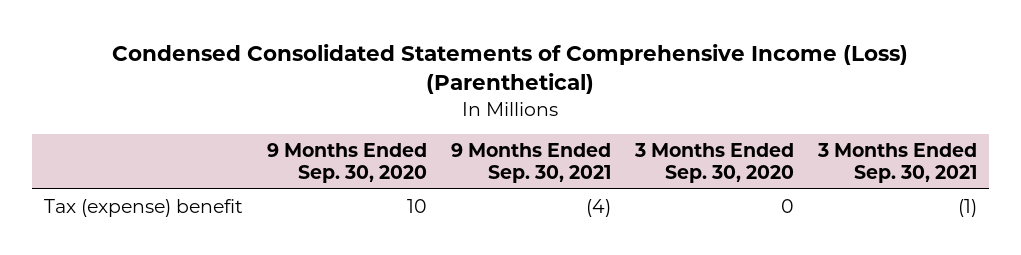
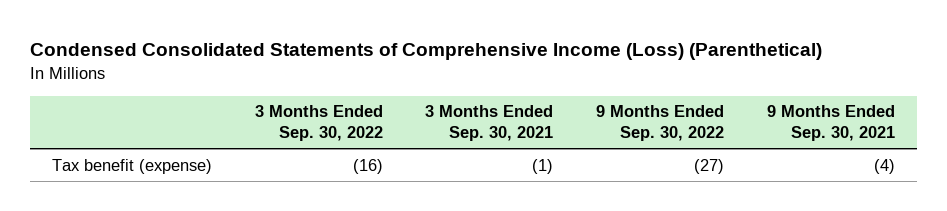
[266,143,427,184] 9 Months Ended Sep. 30, 2020 -> none
[633,143,794,184] 3 Months Ended Sep. 30, 2020 -> none
none -> [254,105,383,141] 3 Months Ended Sep. 30, 2022
none -> [596,105,725,141] 9 Months Ended Sep. 30, 2022
[43,199,243,218] Tax (expense) benefit -> [51,158,212,174] Tax benefit (expense)

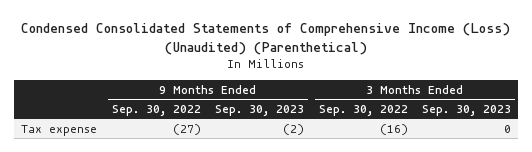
[30,43,823,61] Condensed Consolidated Statements of Comprehensive Income (Loss) (Parenthetical) -> [21,22,511,55] Condensed Consolidated Statements of Comprehensive Income (Loss) (Unaudited) (Parenthetical)
[425,105,554,141] 3 Months Ended Sep. 30, 2021 -> none
[767,105,896,141] 9 Months Ended Sep. 30, 2021 -> none
none -> [215,104,305,116] Sep. 30, 2023
none -> [422,104,512,116] Sep. 30, 2023
[51,158,212,174] Tax benefit (expense) -> [21,124,98,136] Tax expense

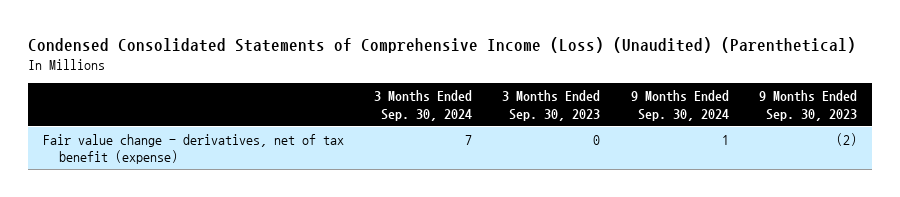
[111,104,201,116] Sep. 30, 2022 -> none
[318,104,408,116] Sep. 30, 2022 -> none
none -> [374,90,473,121] 3 Months Ended Sep. 30, 2024
none -> [630,90,729,121] 9 Months Ended Sep. 30, 2024
[21,124,98,136] Tax expense -> [42,134,344,165] Fair value change - derivatives, net of tax benefit (expense)

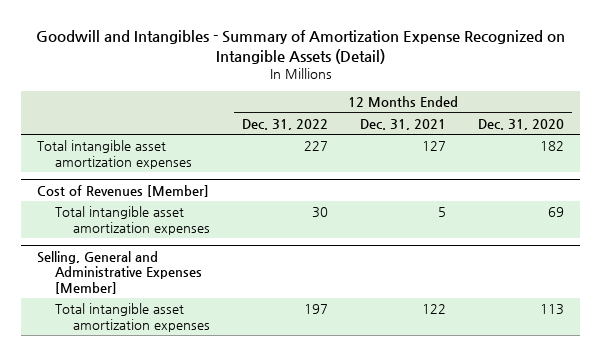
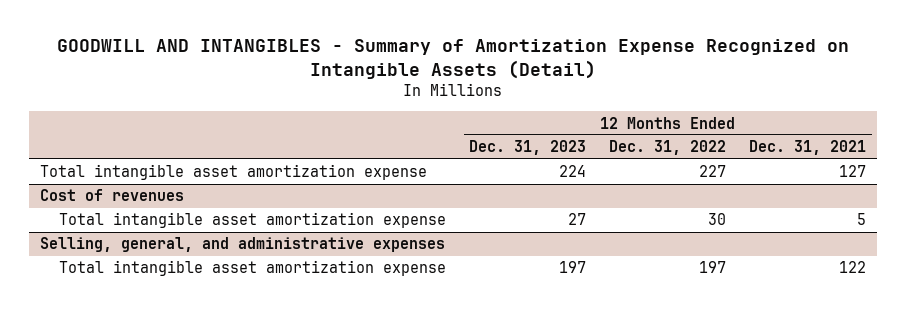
[35,29,565,64] Goodwill and Intangibles - Summary of Amortization Expense Recognized on Intangible Assets (Detail) -> [56,39,849,79] GOODWILL AND INTANGIBLES - Summary of Amortization Expense Recognized on Intangible Assets (Detail)
[478,119,565,131] Dec. 31, 2020 -> none
none -> [469,140,587,156] Dec. 31, 2023
[36,140,192,169] Total intangible asset amortization expenses -> [39,164,427,181] Total intangible asset amortization expense
[36,185,209,198] Cost of Revenues [Member] -> [39,189,184,202] Cost of revenues
[54,206,211,235] Total intangible asset amortization expenses -> [59,212,447,229] Total intangible asset amortization expense
[36,251,202,294] Selling, General and Administrative Expenses [Member] -> [39,237,445,253] Selling, general, and administrative expenses
[54,303,211,332] Total intangible asset amortization expenses -> [59,260,447,277] Total intangible asset amortization expense

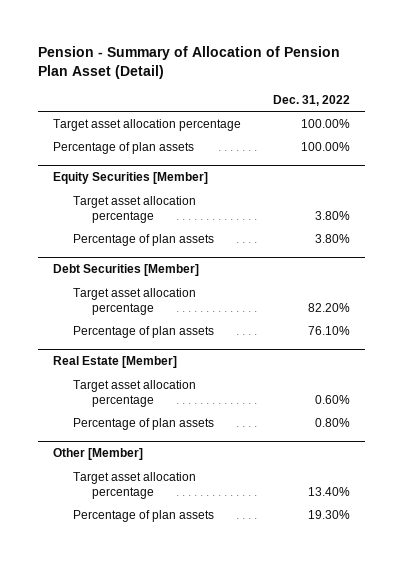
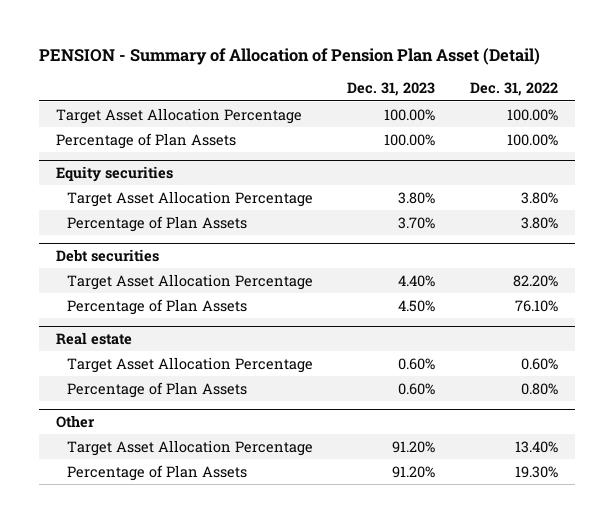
[37,45,340,79] Pension - Summary of Allocation of Pension Plan Asset (Detail) -> [38,48,540,66] PENSION - Summary of Allocation of Pension Plan Asset (Detail)
none -> [347,82,436,97] Dec. 31, 2023
[53,118,242,131] Target asset allocation percentage -> [55,107,302,124] Target Asset Allocation Percentage
[53,141,195,154] Percentage of plan assets -> [55,132,236,149] Percentage of Plan Assets
[53,172,209,185] Equity Securities [Member] -> [55,166,173,183] Equity securities
[72,195,196,224] Target asset allocation percentage -> [66,190,313,207] Target Asset Allocation Percentage
[72,233,214,246] Percentage of plan assets -> [66,215,247,232] Percentage of Plan Assets
[53,264,200,277] Debt Securities [Member] -> [55,249,159,263] Debt securities
[72,287,196,316] Target asset allocation percentage -> [66,273,313,290] Target Asset Allocation Percentage
[72,325,214,338] Percentage of plan assets -> [66,298,247,315] Percentage of Plan Assets
[53,356,178,369] Real Estate [Member] -> [55,332,132,346] Real estate
[72,379,196,408] Target asset allocation percentage -> [66,356,313,373] Target Asset Allocation Percentage
[72,417,214,430] Percentage of plan assets -> [66,381,247,398] Percentage of Plan Assets
[53,448,144,461] Other [Member] -> [55,415,95,429] Other
[72,471,196,500] Target asset allocation percentage -> [66,439,313,456] Target Asset Allocation Percentage
[72,509,214,522] Percentage of plan assets -> [66,464,247,481] Percentage of Plan Assets

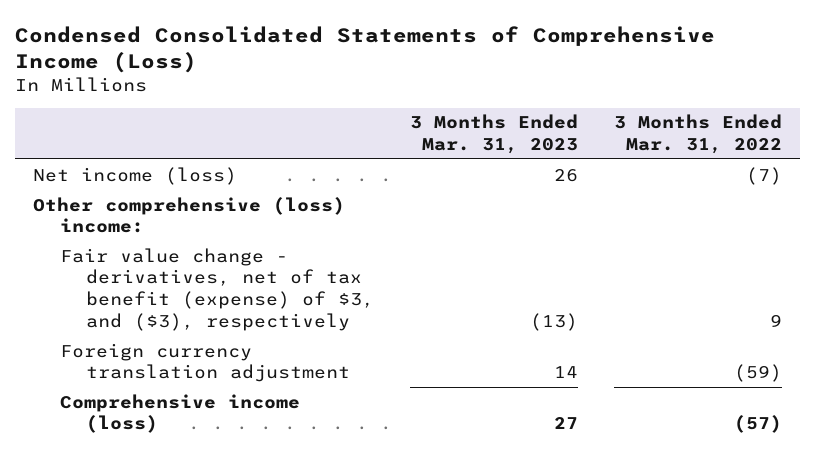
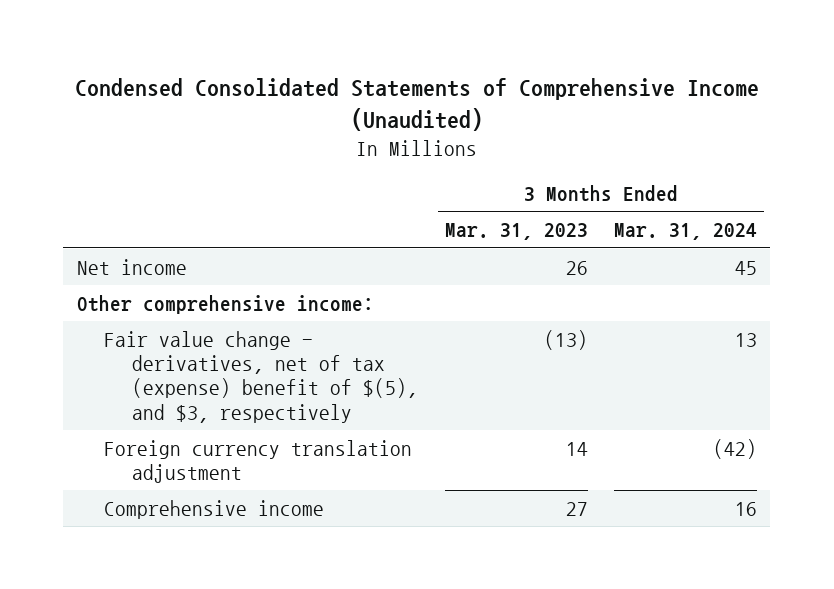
[15,25,716,73] Condensed Consolidated Statements of Comprehensive Income (Loss) -> [74,78,759,132] Condensed Consolidated Statements of Comprehensive Income (Unaudited)
[613,114,782,154] 3 Months Ended Mar. 31, 2022 -> none
none -> [613,223,757,241] Mar. 31, 2024
[33,166,238,185] Net income (loss) -> [76,258,187,275] Net income
[33,196,346,234] Other comprehensive (loss) income: -> [76,294,374,314] Other comprehensive income:
[59,247,375,331] Fair value change - derivatives, net of tax benefit (expense) of $3, and ($3), respectively -> [104,330,419,423] Fair value change - derivatives, net of tax (expense) benefit of $(5), and $3, respectively
[59,393,300,434] Comprehensive income (loss) -> [104,499,325,519] Comprehensive income

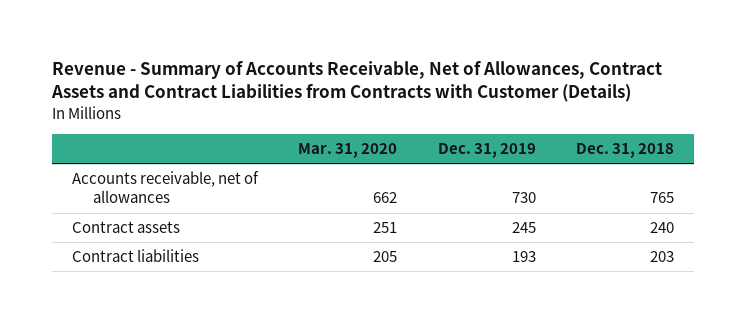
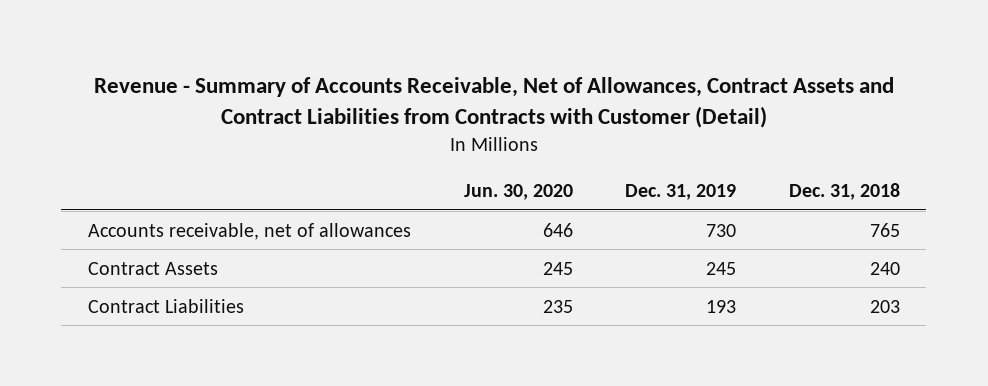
[51,61,663,103] Revenue - Summary of Accounts Receivable, Net of Allowances, Contract Assets and Contract Liabilities from Contracts with Customer (Details) -> [93,76,894,129] Revenue - Summary of Accounts Receivable, Net of Allowances, Contract Assets and Contract Liabilities from Contracts with Customer (Detail)
[298,142,398,158] Mar. 31, 2020 -> none
none -> [463,184,573,201] Jun. 30, 2020
[72,221,181,234] Contract assets -> [87,261,218,275] Contract Assets
[72,249,200,263] Contract liabilities -> [87,298,244,313] Contract Liabilities

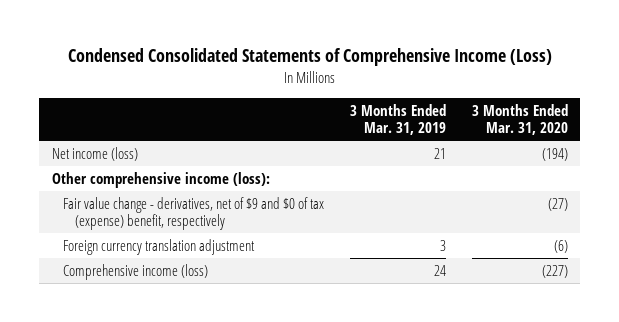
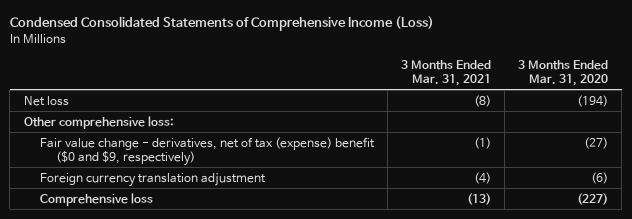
[349,103,446,136] 3 Months Ended Mar. 31, 2019 -> none
none -> [400,59,491,86] 3 Months Ended Mar. 31, 2021
[51,146,138,161] Net income (loss) -> [23,95,69,106] Net loss
[51,171,270,188] Other comprehensive income (loss): -> [23,115,174,129] Other comprehensive loss:
[63,196,325,231] Fair value change - derivatives, net of $9 and $0 of tax (expense) benefit, respectively -> [39,136,375,166] Fair value change - derivatives, net of tax (expense) benefit ($0 and $9, respectively)
[63,263,209,280] Comprehensive income (loss) -> [39,192,153,206] Comprehensive loss

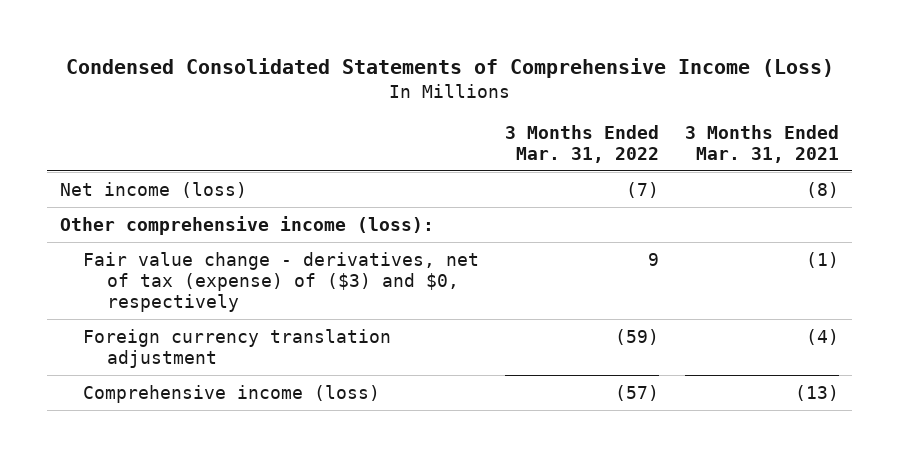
[518,59,609,86] 3 Months Ended Mar. 31, 2020 -> none
none -> [505,124,660,163] 3 Months Ended Mar. 31, 2022
[23,95,69,106] Net loss -> [60,181,248,198] Net income (loss)
[23,115,174,129] Other comprehensive loss: -> [60,215,435,235] Other comprehensive income (loss):
[39,136,375,166] Fair value change - derivatives, net of tax (expense) benefit ($0 and $9, respectively) -> [83,251,480,313] Fair value change - derivatives, net of tax (expense) of ($3) and $0, respectively
[39,192,153,206] Comprehensive loss -> [83,384,381,403] Comprehensive income (loss)

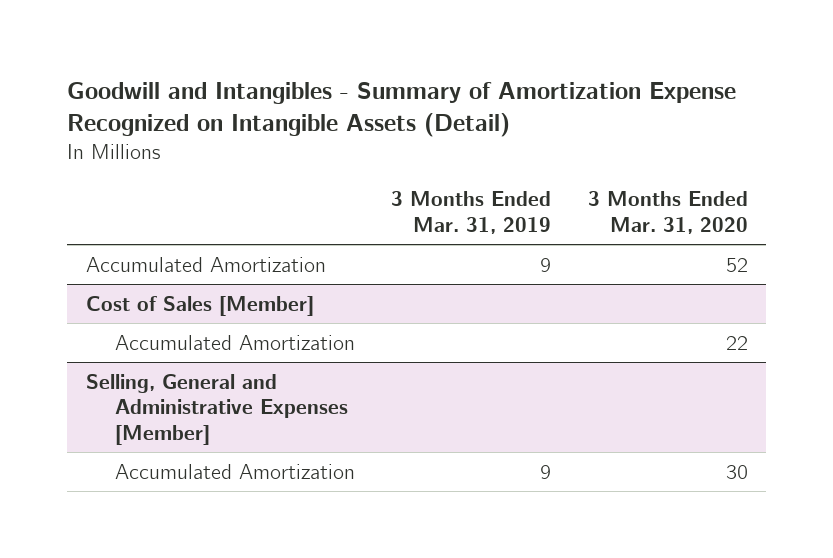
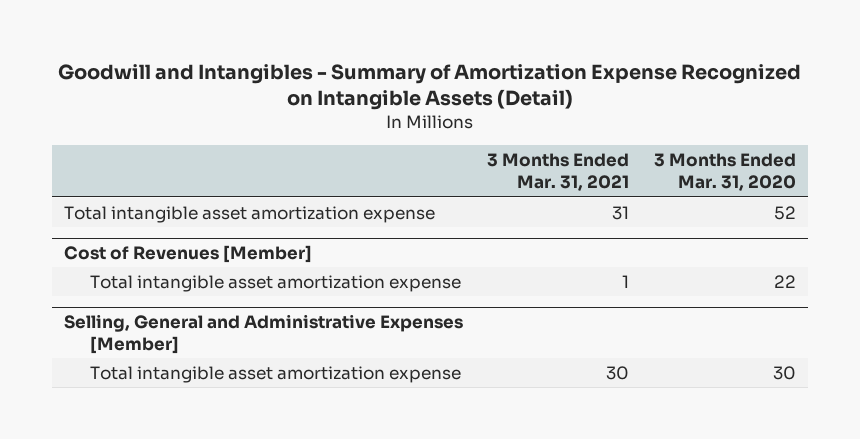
[391,190,552,234] 3 Months Ended Mar. 31, 2019 -> none
none -> [487,153,630,192] 3 Months Ended Mar. 31, 2021
[85,256,326,272] Accumulated Amortization -> [64,205,436,223] Total intangible asset amortization expense
[85,295,314,316] Cost of Sales [Member] -> [64,244,313,263] Cost of Revenues [Member]
[114,334,355,350] Accumulated Amortization -> [89,274,461,292] Total intangible asset amortization expense
[114,463,355,479] Accumulated Amortization -> [89,365,461,383] Total intangible asset amortization expense

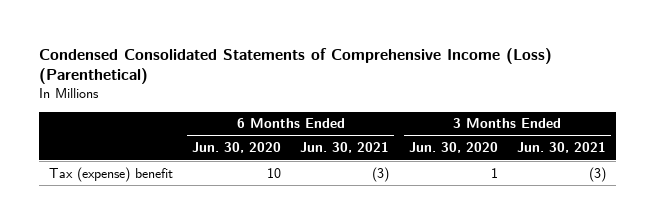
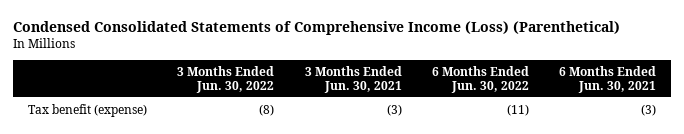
[192,142,282,154] Jun. 30, 2020 -> none
[408,142,498,154] Jun. 30, 2020 -> none
none -> [177,65,275,94] 3 Months Ended Jun. 30, 2022
none -> [431,65,529,94] 6 Months Ended Jun. 30, 2022
[48,166,173,182] Tax (expense) benefit -> [28,103,148,117] Tax benefit (expense)

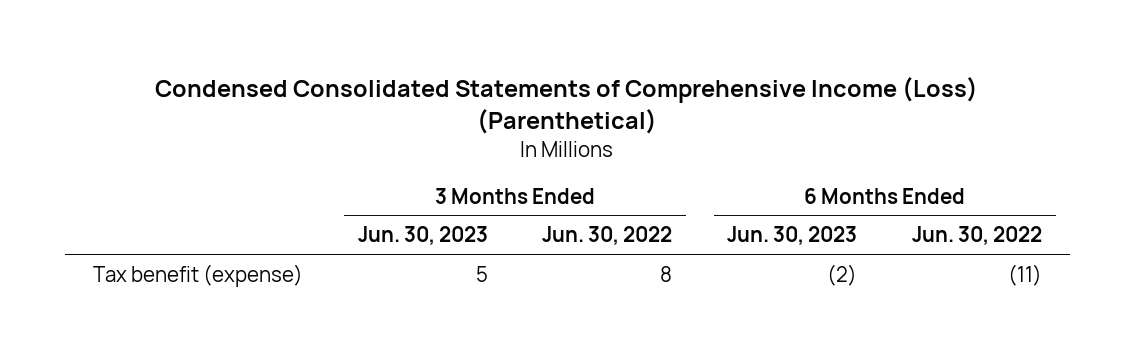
[304,65,402,94] 3 Months Ended Jun. 30, 2021 -> none
[559,65,657,94] 6 Months Ended Jun. 30, 2021 -> none
none -> [357,226,488,246] Jun. 30, 2023
none -> [727,226,858,246] Jun. 30, 2023
[259,103,275,116] (8) -> [660,265,673,282] 8

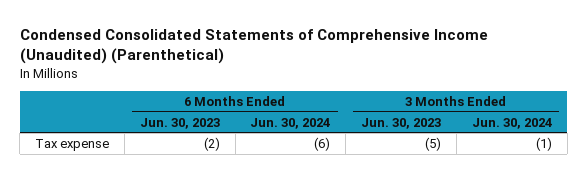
[155,77,979,135] Condensed Consolidated Statements of Comprehensive Income (Loss) (Parenthetical) -> [19,28,488,65] Condensed Consolidated Statements of Comprehensive Income (Unaudited) (Parenthetical)
[542,226,673,246] Jun. 30, 2022 -> none
[912,226,1043,246] Jun. 30, 2022 -> none
none -> [250,117,331,129] Jun. 30, 2024
none -> [471,117,552,129] Jun. 30, 2024
[92,263,303,287] Tax benefit (expense) -> [35,139,110,152] Tax expense
[475,265,488,282] 5 -> [425,137,442,152] (5)

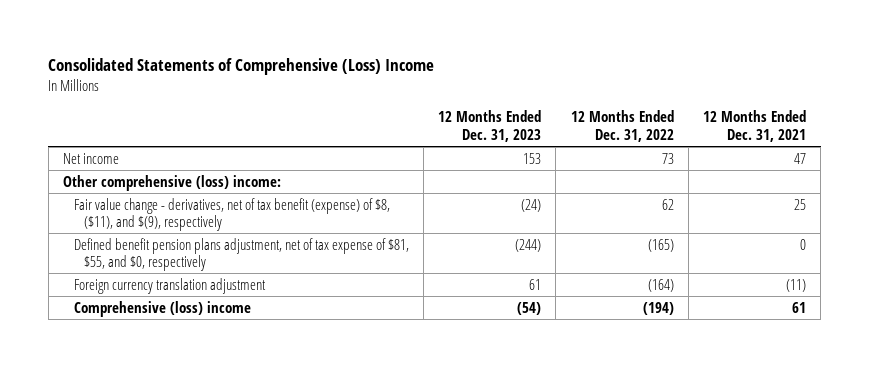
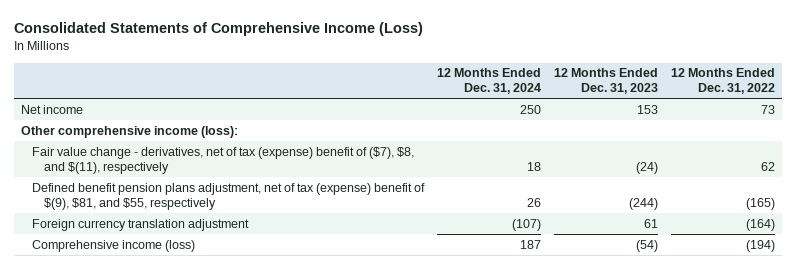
[48,58,435,76] Consolidated Statements of Comprehensive (Loss) Income -> [13,22,423,37] Consolidated Statements of Comprehensive Income (Loss)
[703,110,807,143] 12 Months Ended Dec. 31, 2021 -> none
none -> [437,68,542,95] 12 Months Ended Dec. 31, 2024
[63,174,282,191] Other comprehensive (loss) income: -> [20,125,238,138] Other comprehensive income (loss):
[73,197,390,232] Fair value change - derivatives, net of tax benefit (expense) of $8, ($11), and $(9), respectively -> [32,146,415,174] Fair value change - derivatives, net of tax (expense) benefit of ($7), $8, and $(11), respectively
[73,237,409,272] Defined benefit pension plans adjustment, net of tax expense of $81, $55, and $0, respectively -> [32,182,426,210] Defined benefit pension plans adjustment, net of tax (expense) benefit of $(9), $81, and $55, respectively
[73,300,251,317] Comprehensive (loss) income -> [32,239,196,252] Comprehensive income (loss)

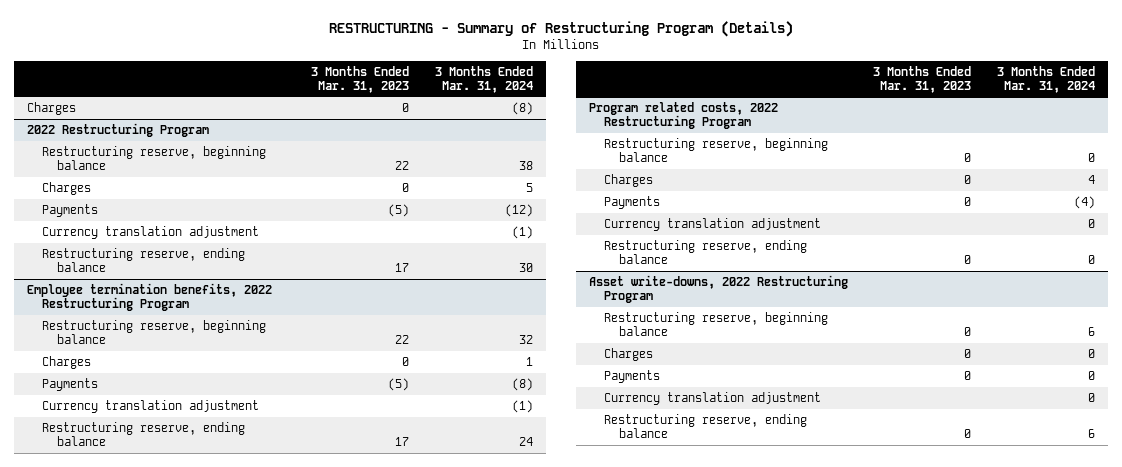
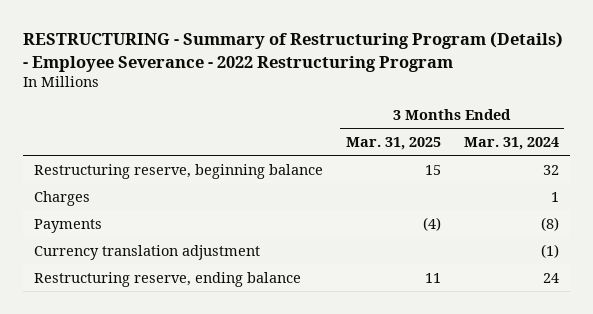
[328,20,793,37] RESTRUCTURING - Summary of Restructuring Program (Details) -> [22,32,563,72] RESTRUCTURING - Summary of Restructuring Program (Details) - Employee Severance - 2022 Restructuring Program
[311,65,410,93] 3 Months Ended Mar. 31, 2023 -> none
none -> [345,137,441,151] Mar. 31, 2025
[26,102,76,116] Charges -> none
[26,123,209,138] 2022 Restructuring Program -> none
[42,146,267,171] Restructuring reserve, beginning balance -> none
[42,182,92,196] Charges -> none
[42,204,99,218] Payments -> none
[42,226,260,240] Currency translation adjustment -> none
[42,248,246,273] Restructuring reserve, ending balance -> none
[26,283,272,312] Employee termination benefits, 2022 Restructuring Program -> none
[588,102,778,130] Program related costs, 2022 Restructuring Program -> none
[604,138,829,163] Restructuring reserve, beginning balance -> none
[604,174,654,188] Charges -> none
[604,196,661,210] Payments -> none
[604,218,822,232] Currency translation adjustment -> none
[604,240,808,265] Restructuring reserve, ending balance -> none
[588,275,848,304] Asset write-downs, 2022 Restructuring Program -> none
[604,312,829,337] Restructuring reserve, beginning balance -> none
[604,348,654,362] Charges -> none
[604,370,661,384] Payments -> none
[604,392,822,406] Currency translation adjustment -> none
[604,414,808,439] Restructuring reserve, ending balance -> none

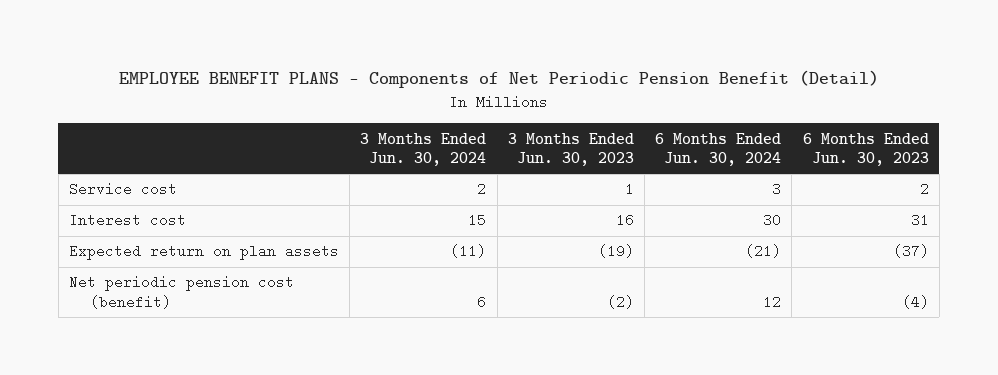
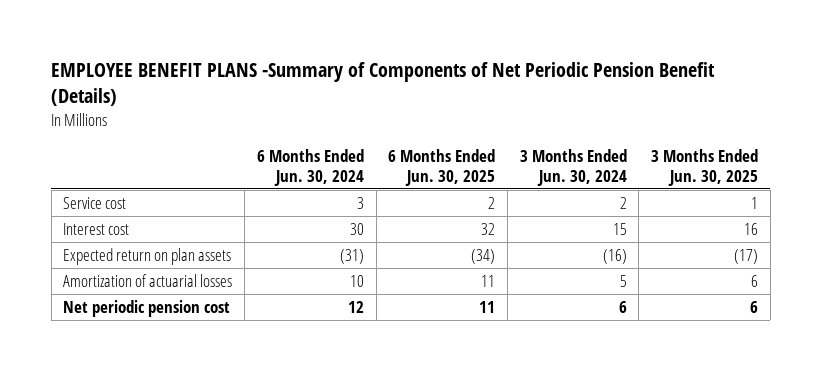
[118,70,879,89] EMPLOYEE BENEFIT PLANS - Components of Net Periodic Pension Benefit (Detail) -> [51,62,716,107] EMPLOYEE BENEFIT PLANS -Summary of Components of Net Periodic Pension Benefit (Details)
[507,132,634,166] 3 Months Ended Jun. 30, 2023 -> none
[802,132,929,166] 6 Months Ended Jun. 30, 2023 -> none
none -> [388,148,496,187] 6 Months Ended Jun. 30, 2025
none -> [651,148,759,187] 3 Months Ended Jun. 30, 2025
[450,244,487,259] (11) -> [602,248,627,264] (16)
[745,244,782,259] (21) -> [339,248,364,264] (31)
none -> [63,273,233,287] Amortization of actuarial losses
[68,275,294,309] Net periodic pension cost (benefit) -> [63,299,231,317] Net periodic pension cost

